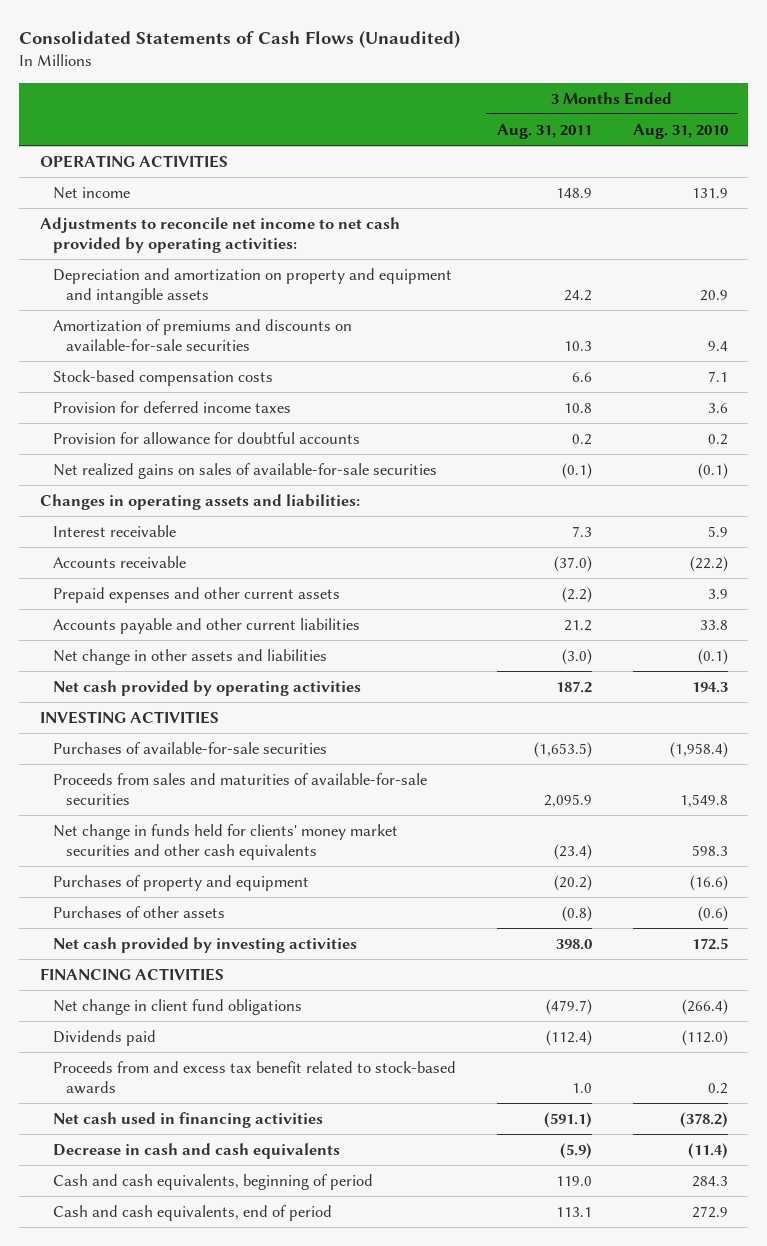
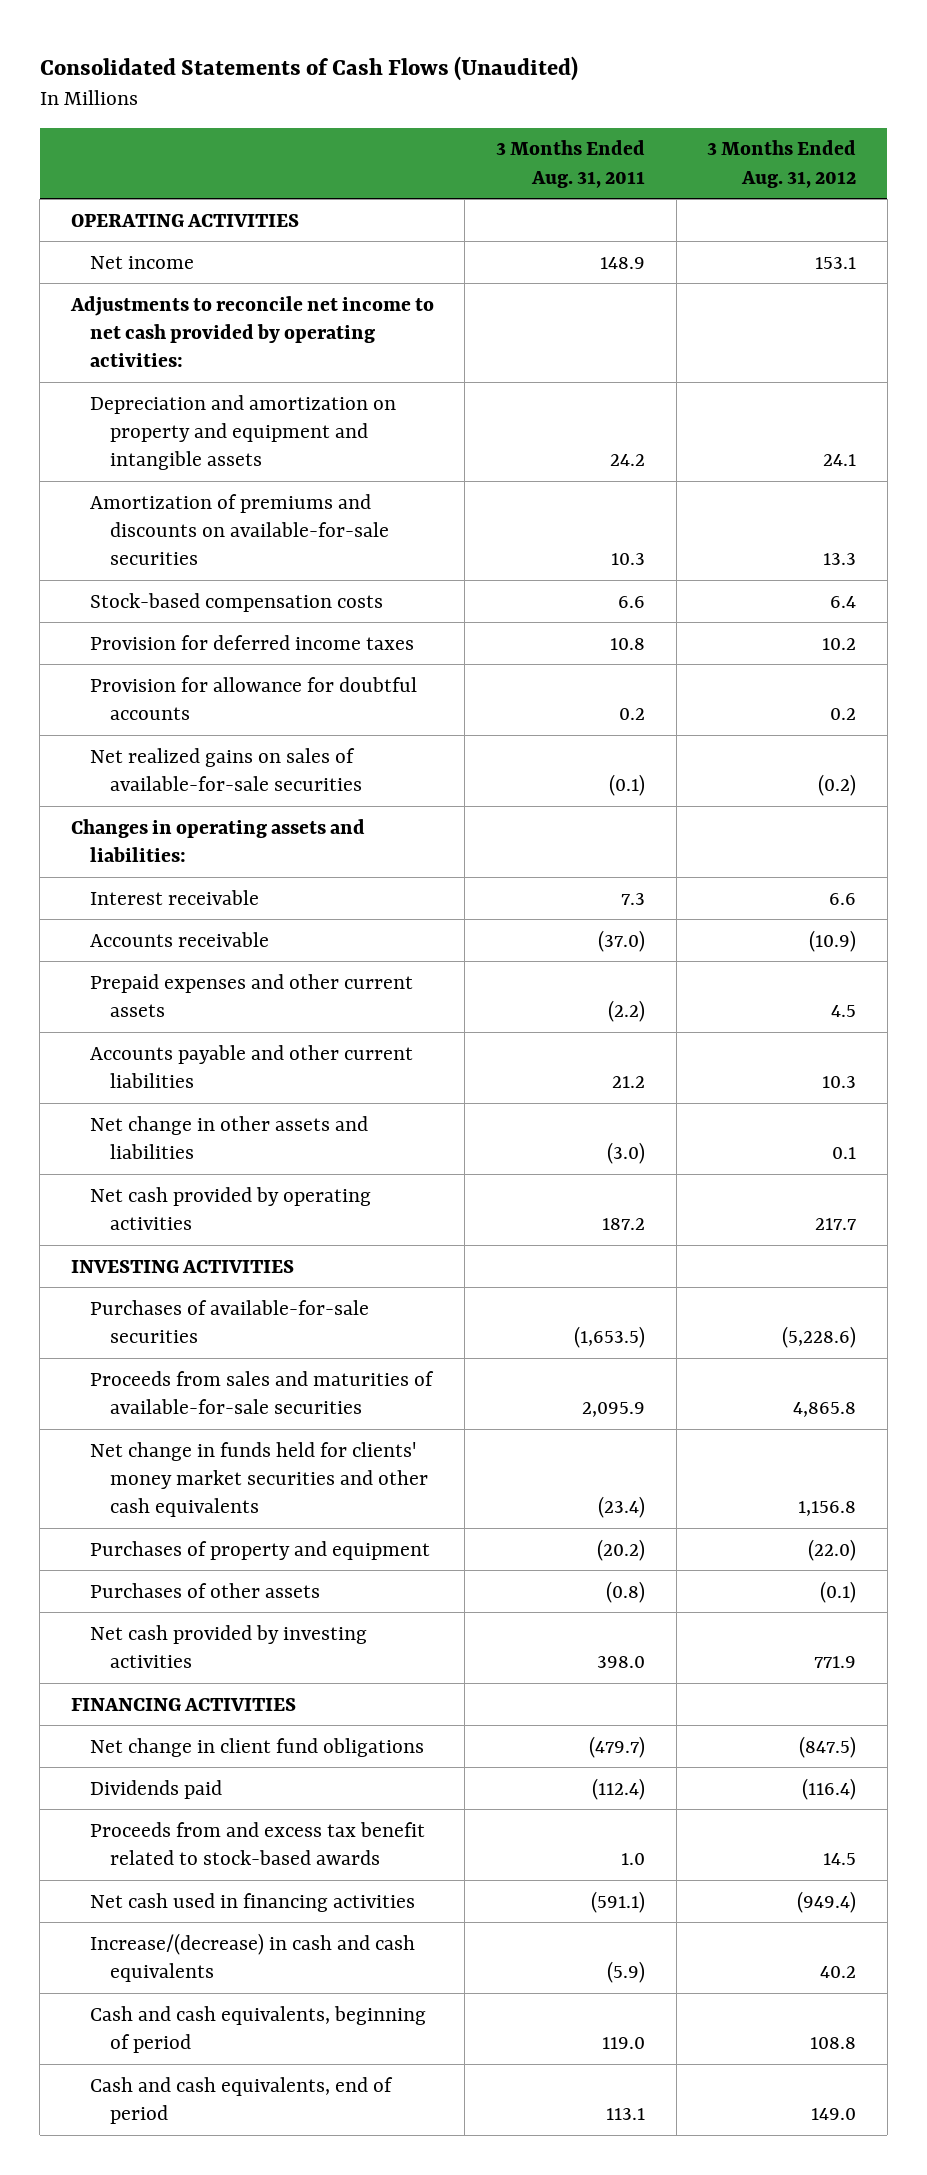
[632,123,728,139] Aug. 31, 2010 -> none
none -> [707,140,857,188] 3 Months Ended Aug. 31, 2012
[52,1142,340,1159] Decrease in cash and cash equivalents -> [90,1932,416,1982] Increase/(decrease) in cash and cash equivalents

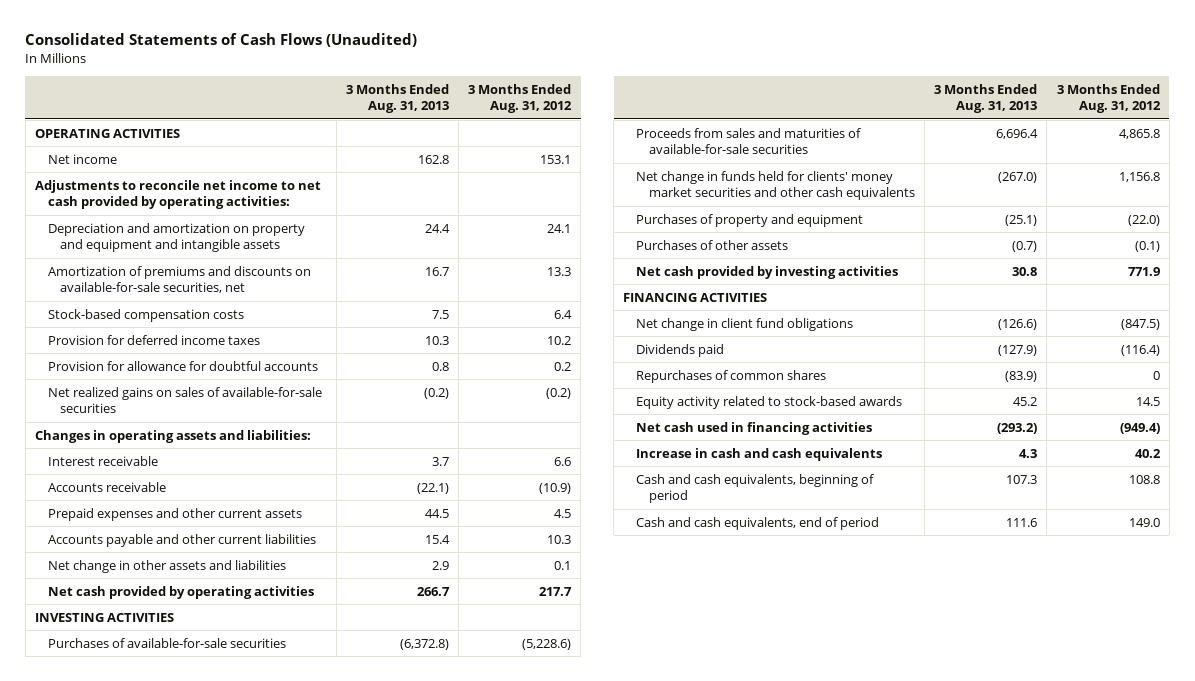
[495,140,645,188] 3 Months Ended Aug. 31, 2011 -> none
none -> [345,83,449,114] 3 Months Ended Aug. 31, 2013
[90,493,389,566] Amortization of premiums and discounts on available-for-sale securities -> [47,265,311,294] Amortization of premiums and discounts on available-for-sale securities, net
none -> [635,369,826,383] Repurchases of common shares
[90,1821,426,1865] Proceeds from and excess tax benefit related to stock-based awards -> [635,395,902,409] Equity activity related to stock-based awards
[90,1932,416,1982] Increase/(decrease) in cash and cash equivalents -> [635,447,882,461] Increase in cash and cash equivalents

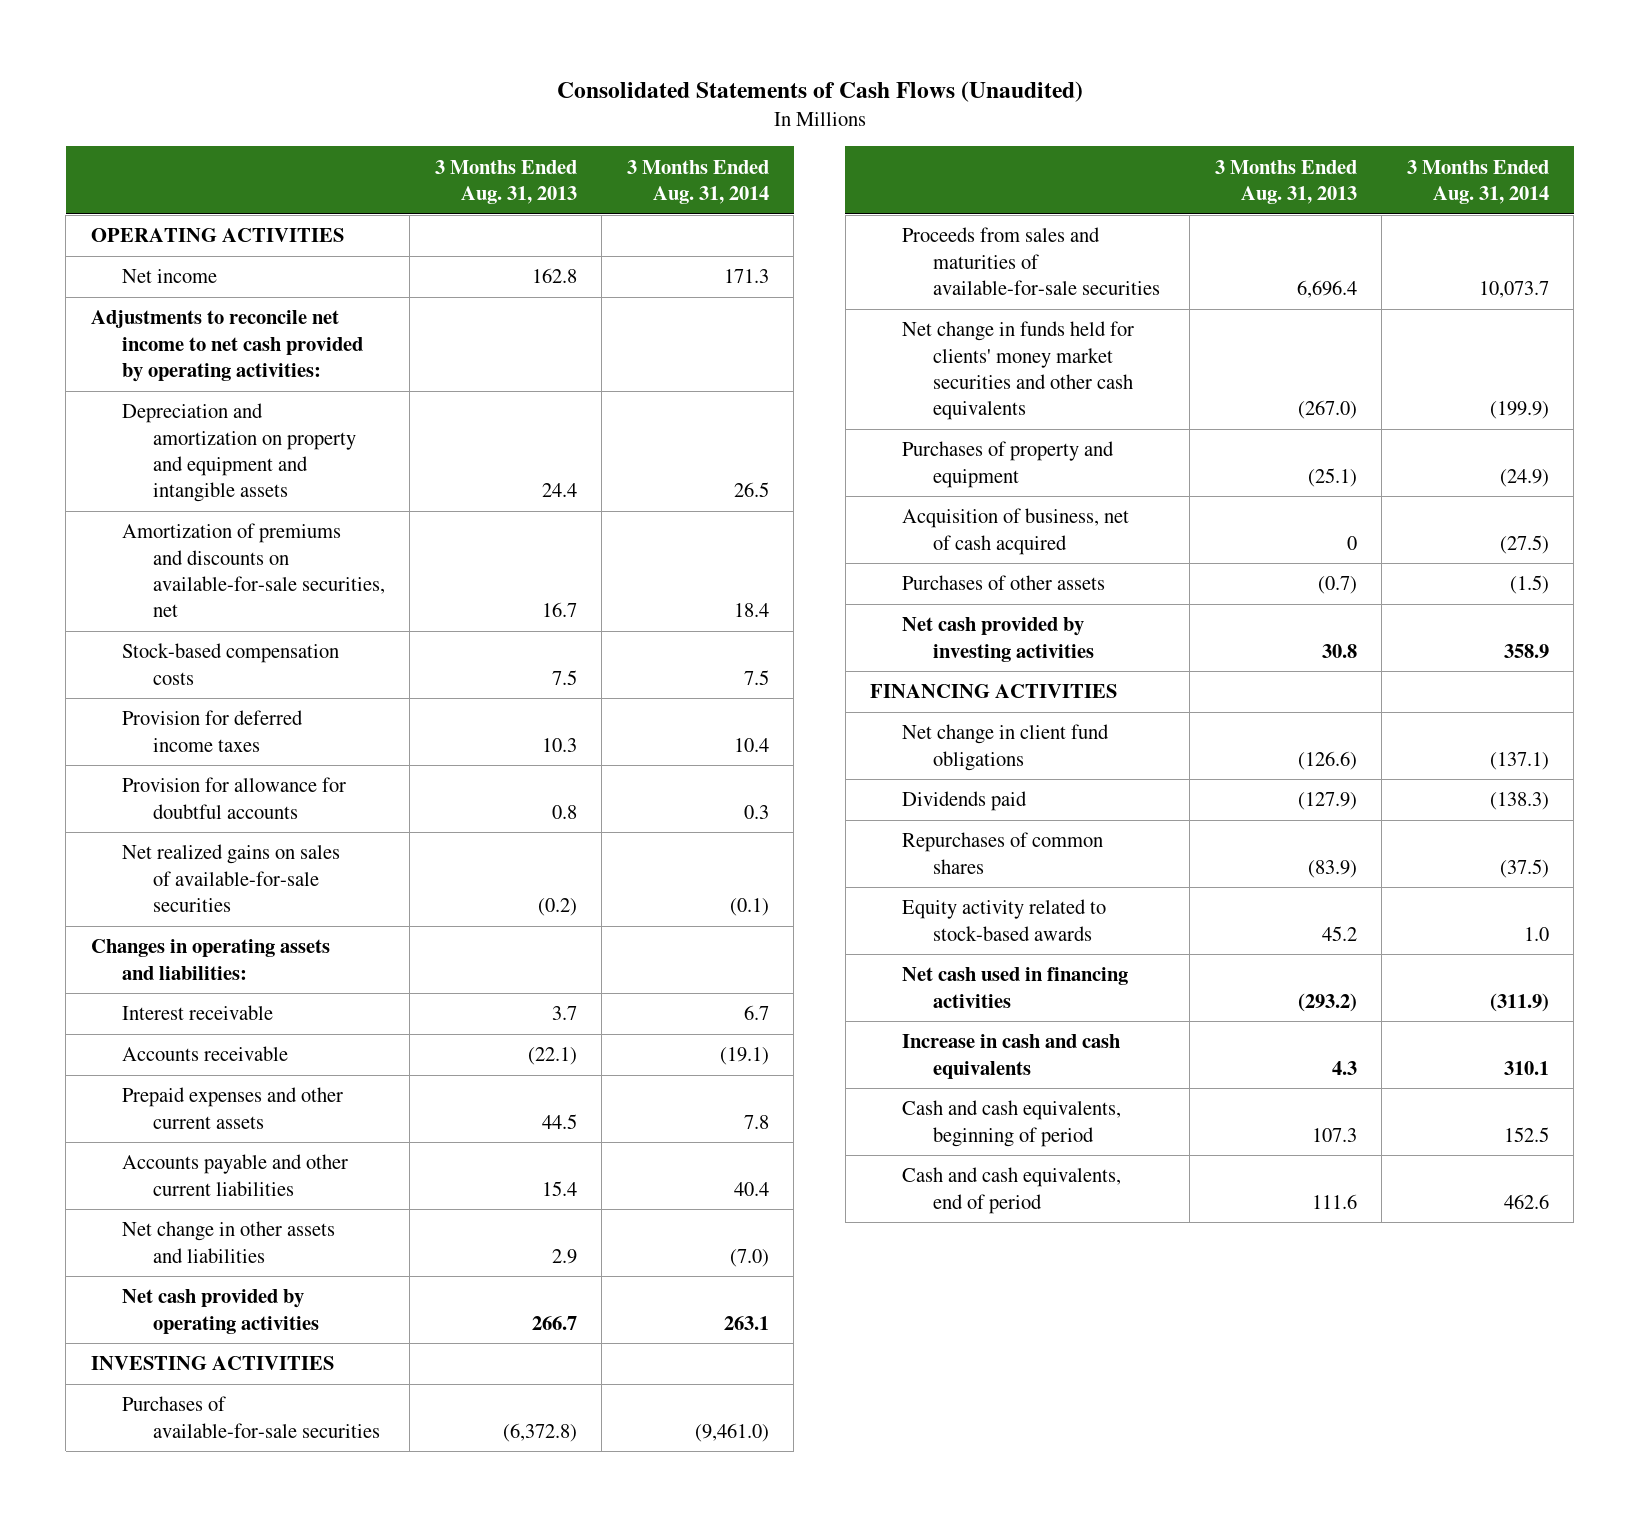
[468,83,573,114] 3 Months Ended Aug. 31, 2012 -> none
none -> [626,159,769,204] 3 Months Ended Aug. 31, 2014
none -> [901,508,1129,555] Acquisition of business, net of cash acquired

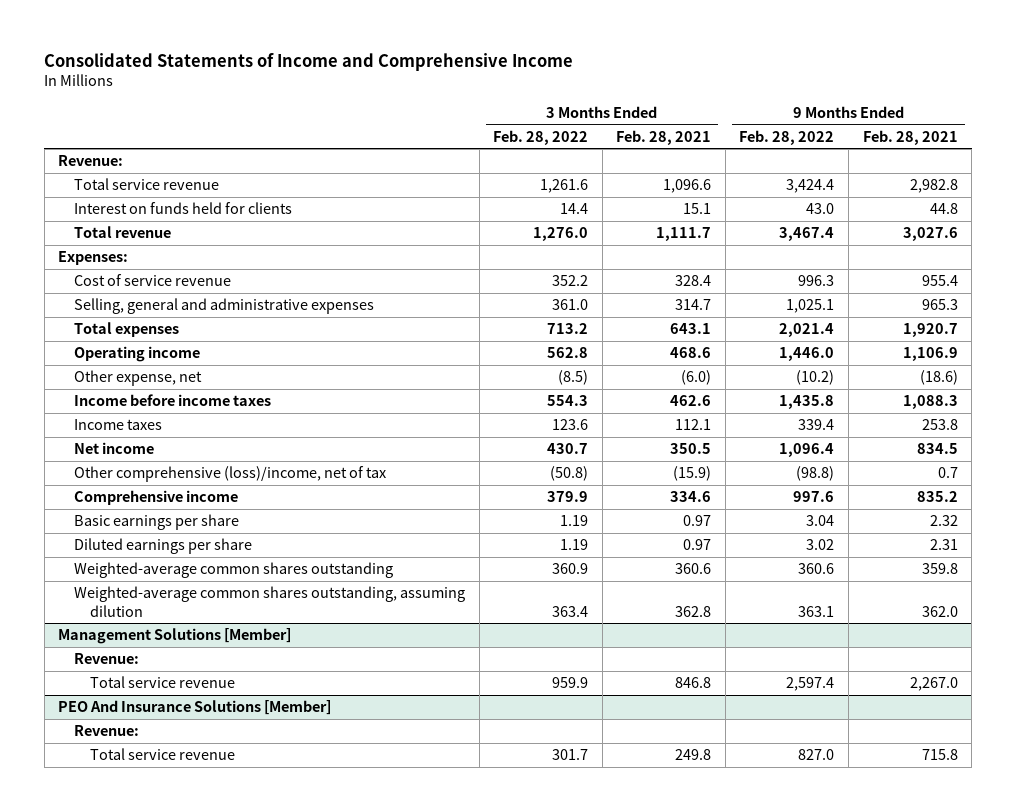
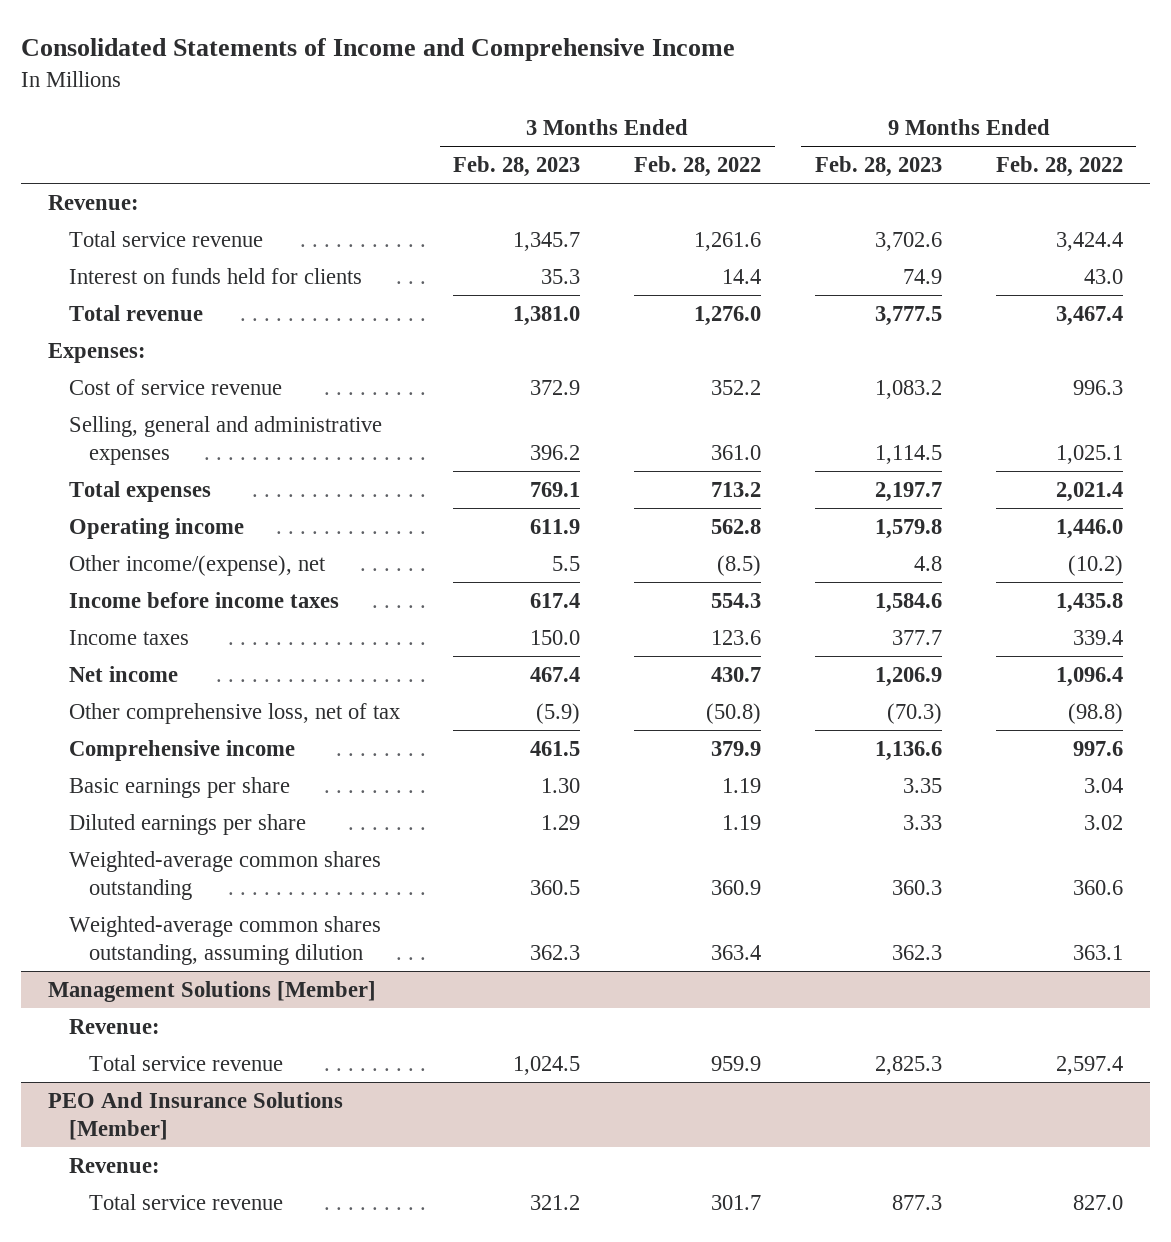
[616,129,712,145] Feb. 28, 2021 -> none
[862,129,958,145] Feb. 28, 2021 -> none
none -> [453,155,581,177] Feb. 28, 2023
none -> [814,155,942,177] Feb. 28, 2023
[74,370,203,387] Other expense, net -> [68,554,326,576] Other income/(expense), net
[74,466,387,483] Other comprehensive (loss)/income, net of tax -> [68,702,400,724] Other comprehensive loss, net of tax

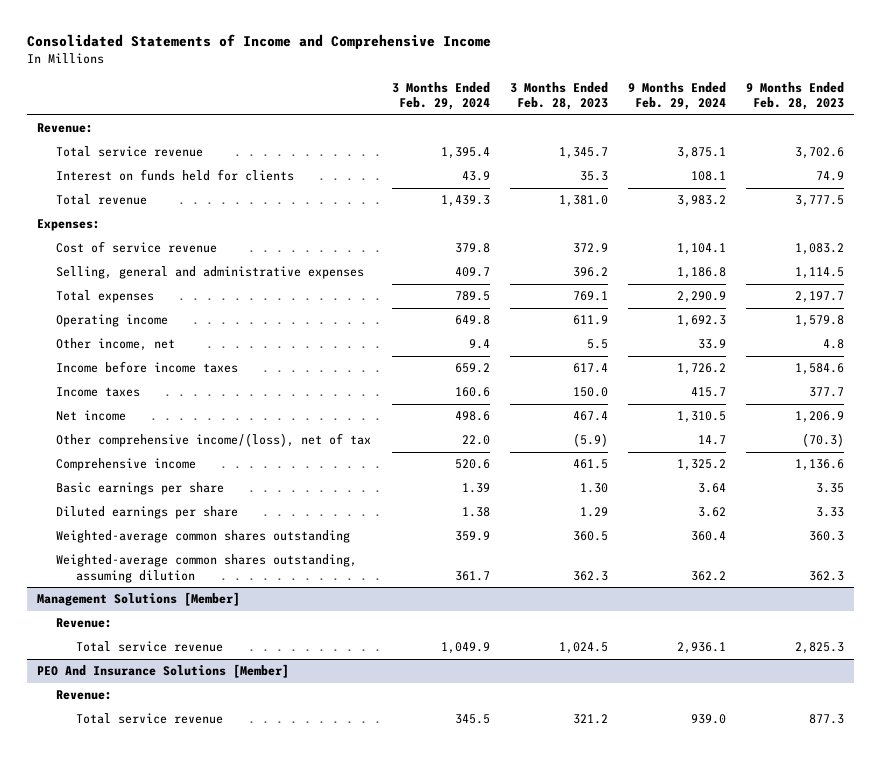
[634,155,762,177] Feb. 28, 2022 -> none
[995,155,1123,177] Feb. 28, 2022 -> none
none -> [391,81,490,111] 3 Months Ended Feb. 29, 2024
none -> [627,81,726,111] 9 Months Ended Feb. 29, 2024
[68,554,326,576] Other income/(expense), net -> [56,338,176,352] Other income, net
[68,702,400,724] Other comprehensive loss, net of tax -> [56,433,372,448] Other comprehensive income/(loss), net of tax

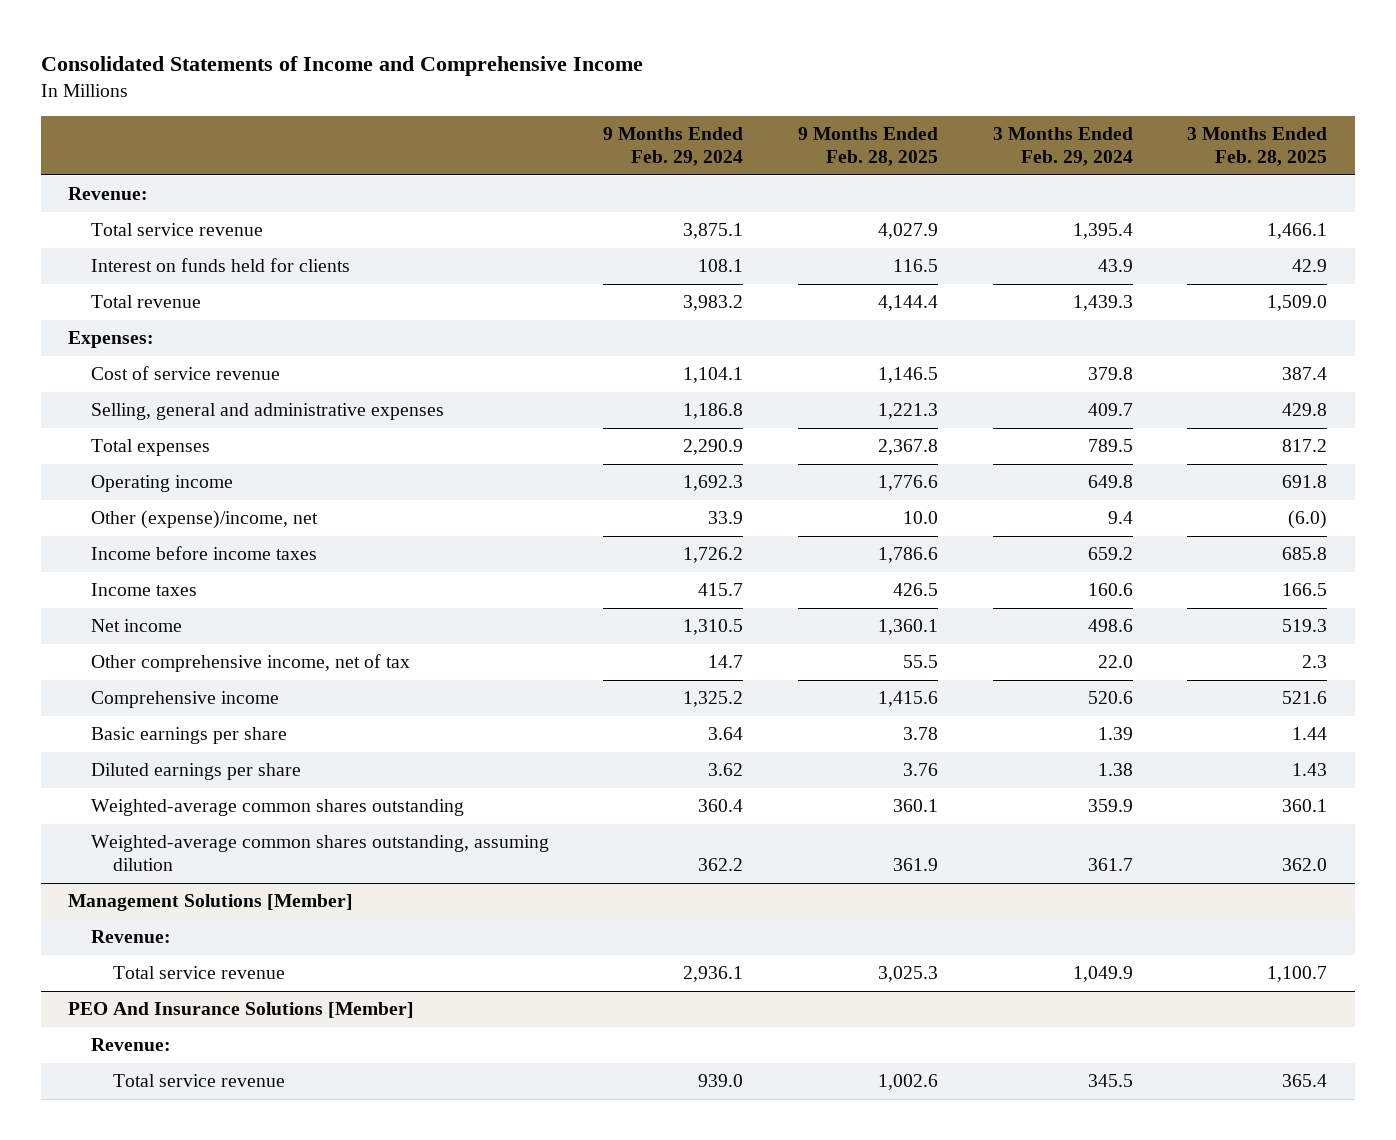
[509,81,608,111] 3 Months Ended Feb. 28, 2023 -> none
[745,81,844,111] 9 Months Ended Feb. 28, 2023 -> none
none -> [798,127,939,166] 9 Months Ended Feb. 28, 2025
none -> [1187,127,1328,166] 3 Months Ended Feb. 28, 2025
[56,338,176,352] Other income, net -> [90,510,318,530] Other (expense)/income, net
[56,433,372,448] Other comprehensive income/(loss), net of tax -> [90,654,410,673] Other comprehensive income, net of tax

